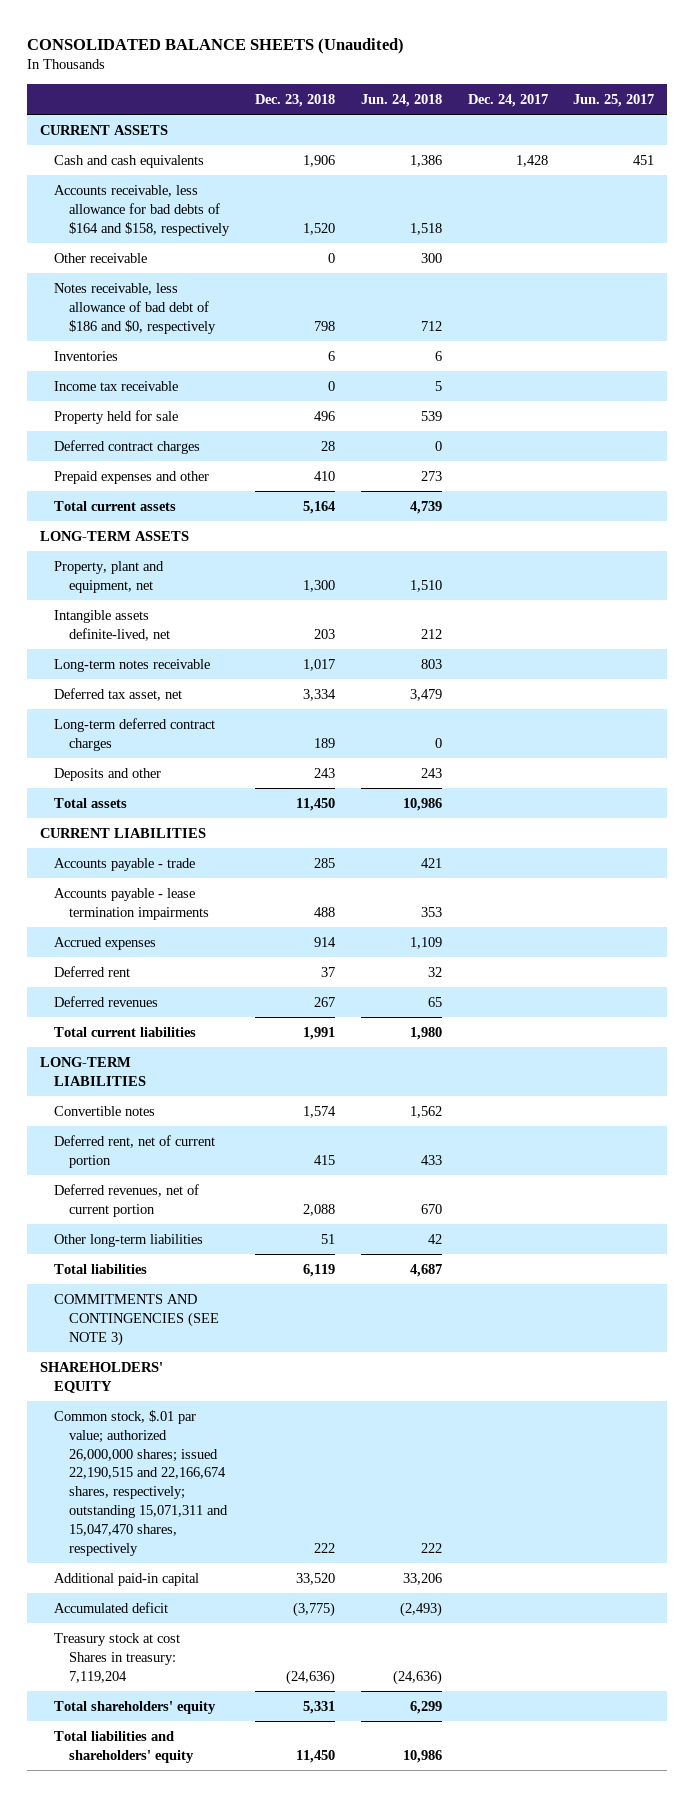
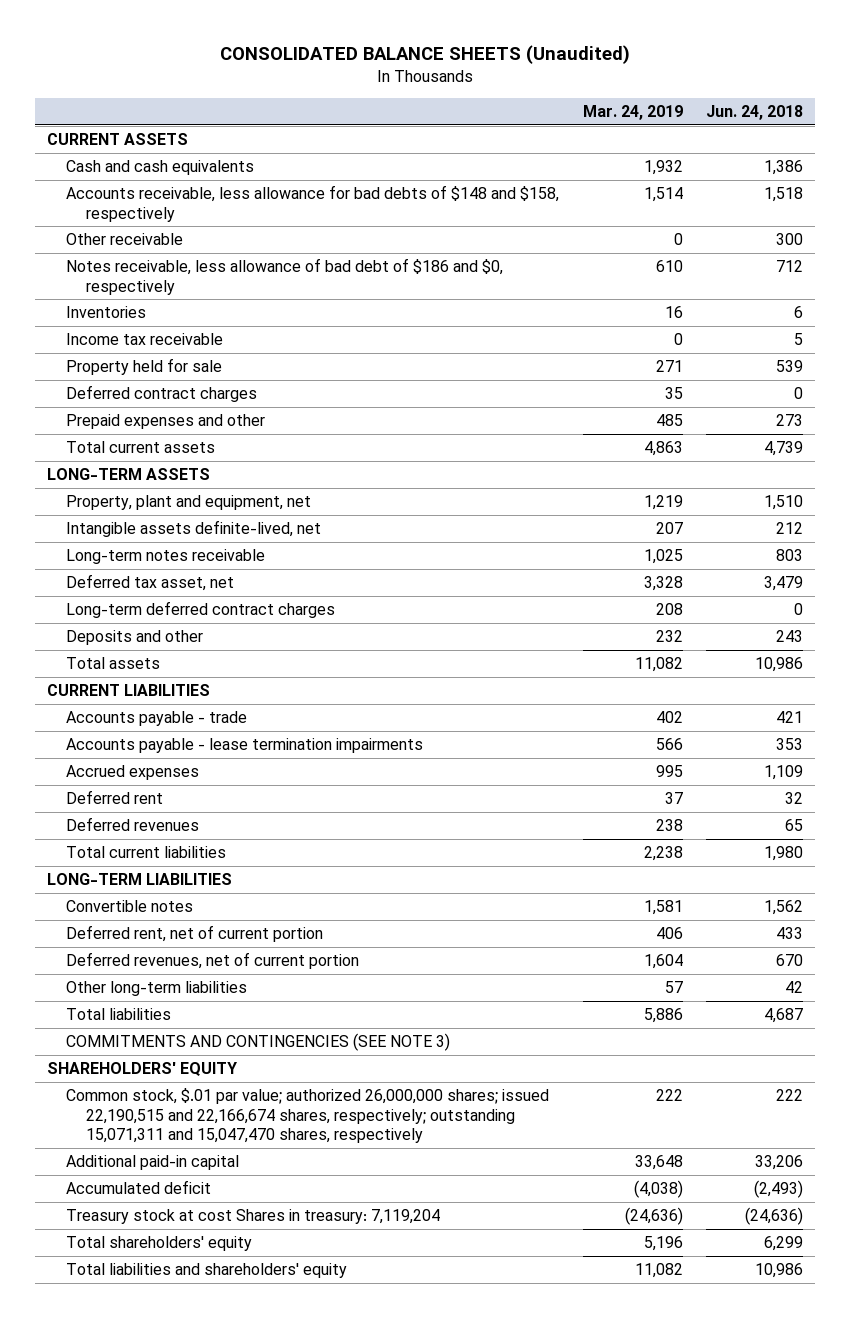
[254,93,335,107] Dec. 23, 2018 -> none
[467,93,548,107] Dec. 24, 2017 -> none
[573,93,655,107] Jun. 25, 2017 -> none
none -> [582,105,683,121] Mar. 24, 2019
[54,184,230,236] Accounts receivable, less allowance for bad debts of $164 and $158, respectively -> [66,185,560,222] Accounts receivable, less allowance for bad debts of $148 and $158, respectively

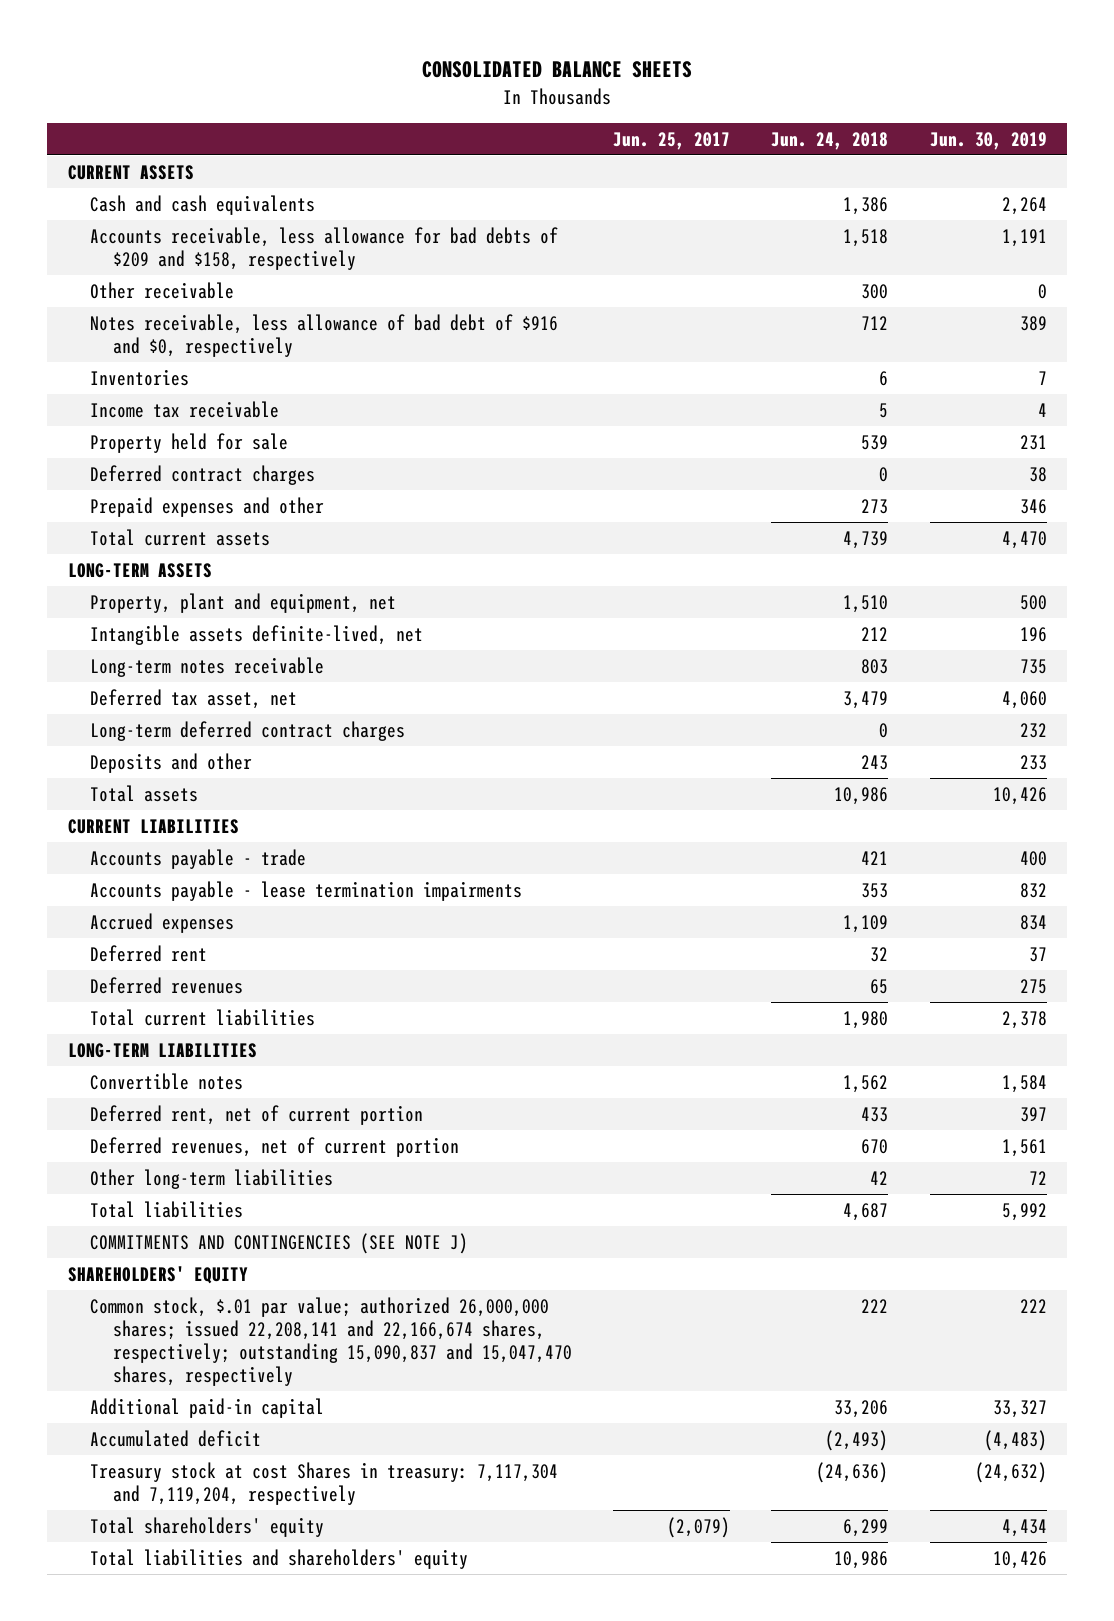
[220,44,631,64] CONSOLIDATED BALANCE SHEETS (Unaudited) -> [422,61,693,79] CONSOLIDATED BALANCE SHEETS
[582,105,683,121] Mar. 24, 2019 -> none
none -> [613,131,731,150] Jun. 25, 2017
none -> [929,131,1047,150] Jun. 30, 2019
[66,185,560,222] Accounts receivable, less allowance for bad debts of $148 and $158, respectively -> [90,226,559,270] Accounts receivable, less allowance for bad debts of $209 and $158, respectively
[66,258,504,295] Notes receivable, less allowance of bad debt of $186 and $0, respectively -> [90,313,559,357] Notes receivable, less allowance of bad debt of $916 and $0, respectively
[66,1033,451,1052] COMMITMENTS AND CONTINGENCIES (SEE NOTE 3) -> [90,1232,469,1254] COMMITMENTS AND CONTINGENCIES (SEE NOTE J)
[66,1088,550,1144] Common stock, $.01 par value; authorized 26,000,000 shares; issued 22,190,515 and 22,166,674 shares, respectively; outstanding 15,071,311 and 15,047,470 shares, respectively -> [90,1296,572,1386] Common stock, $.01 par value; authorized 26,000,000 shares; issued 22,208,141 and 22,166,674 shares, respectively; outstanding 15,090,837 and 15,047,470 shares, respectively
[66,1209,441,1225] Treasury stock at cost Shares in treasury: 7,119,204 -> [90,1461,559,1505] Treasury stock at cost Shares in treasury: 7,117,304 and 7,119,204, respectively

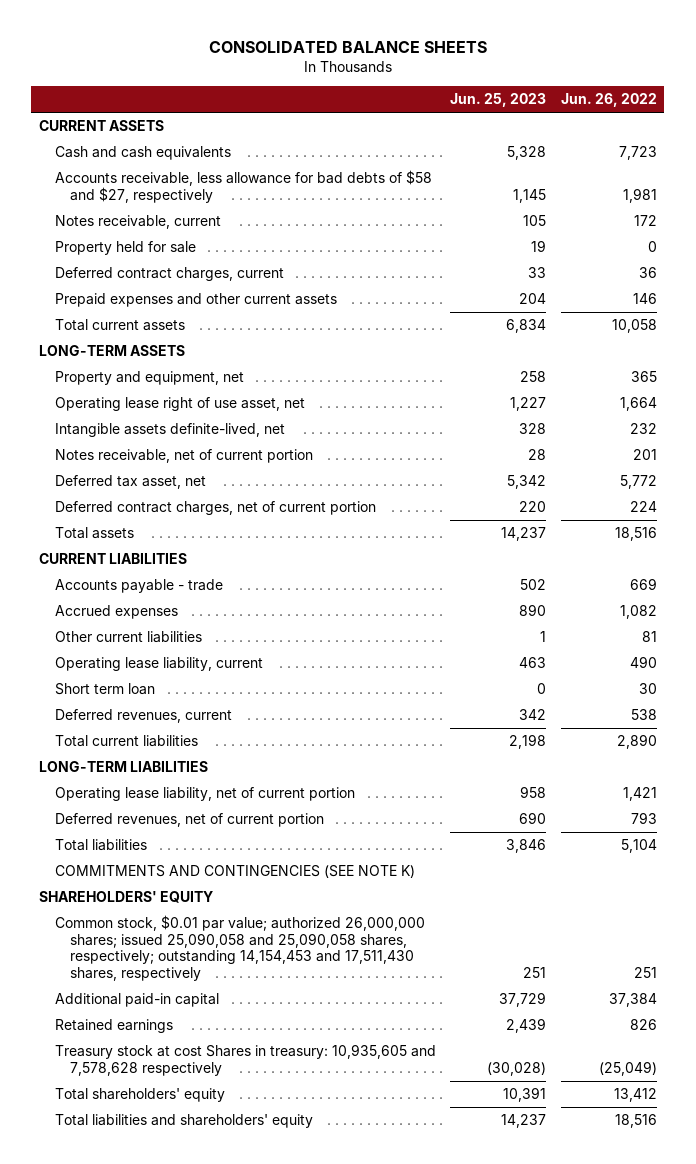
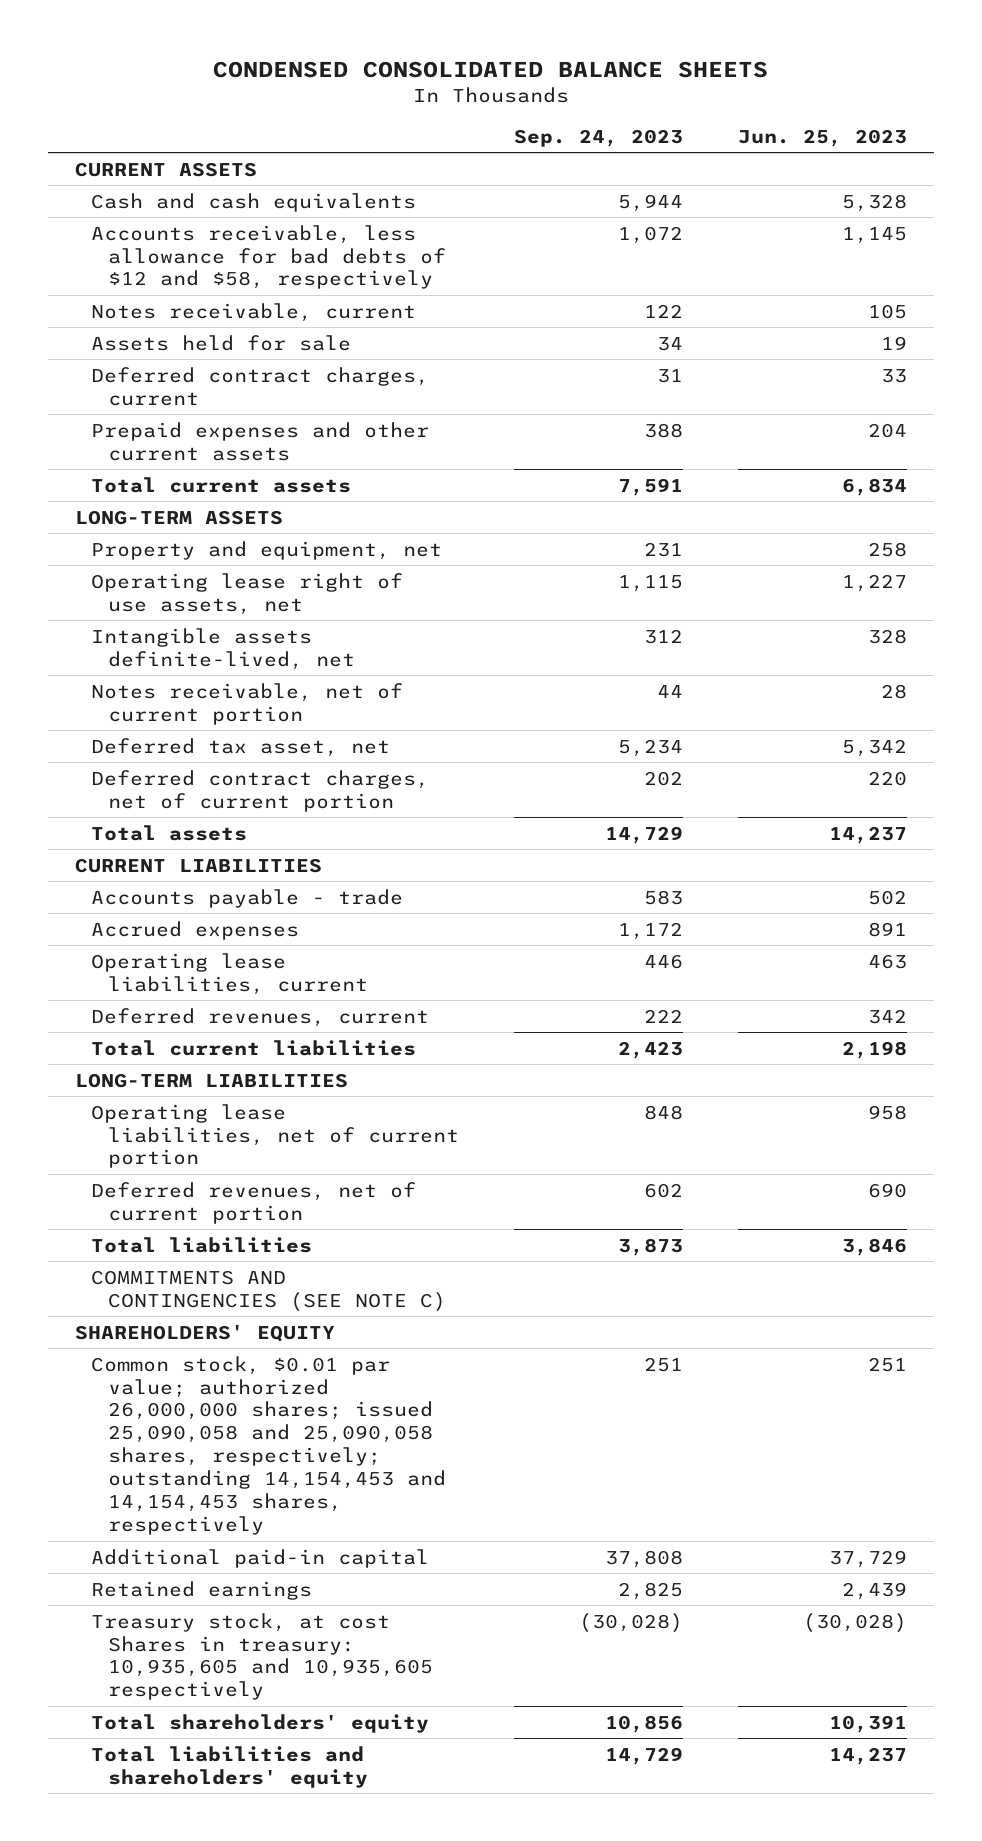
[208,40,487,53] CONSOLIDATED BALANCE SHEETS -> [212,60,768,78] CONDENSED CONSOLIDATED BALANCE SHEETS
[560,92,657,107] Jun. 26, 2022 -> none
none -> [513,128,683,147] Sep. 24, 2023
[54,170,432,203] Accounts receivable, less allowance for bad debts of $58 and $27, respectively -> [91,224,446,290] Accounts receivable, less allowance for bad debts of $12 and $58, respectively
[54,241,196,256] Property held for sale -> [91,334,352,351] Assets held for sale
[54,397,305,412] Operating lease right of use asset, net -> [91,572,404,615] Operating lease right of use assets, net
[54,631,202,644] Other current liabilities -> none
[54,683,155,696] Short term loan -> none
[519,604,547,617] 890 -> [867,921,907,937] 891
[54,657,263,672] Operating lease liability, current -> [91,952,368,995] Operating lease liabilities, current
[54,787,355,802] Operating lease liability, net of current portion -> [91,1103,459,1169] Operating lease liabilities, net of current portion
[54,865,415,879] COMMITMENTS AND CONTINGENCIES (SEE NOTE K) -> [91,1269,446,1312] COMMITMENTS AND CONTINGENCIES (SEE NOTE C)
[54,915,425,982] Common stock, $0.01 par value; authorized 26,000,000 shares; issued 25,090,058 and 25,090,058 shares, respectively; outstanding 14,154,453 and 17,511,430 shares, respectively -> [91,1355,446,1536] Common stock, $0.01 par value; authorized 26,000,000 shares; issued 25,090,058 and 25,090,058 shares, respectively; outstanding 14,154,453 and 14,154,453 shares, respectively
[54,1044,436,1076] Treasury stock at cost Shares in treasury: 10,935,605 and 7,578,628 respectively -> [91,1612,433,1701] Treasury stock, at cost Shares in treasury: 10,935,605 and 10,935,605 respectively

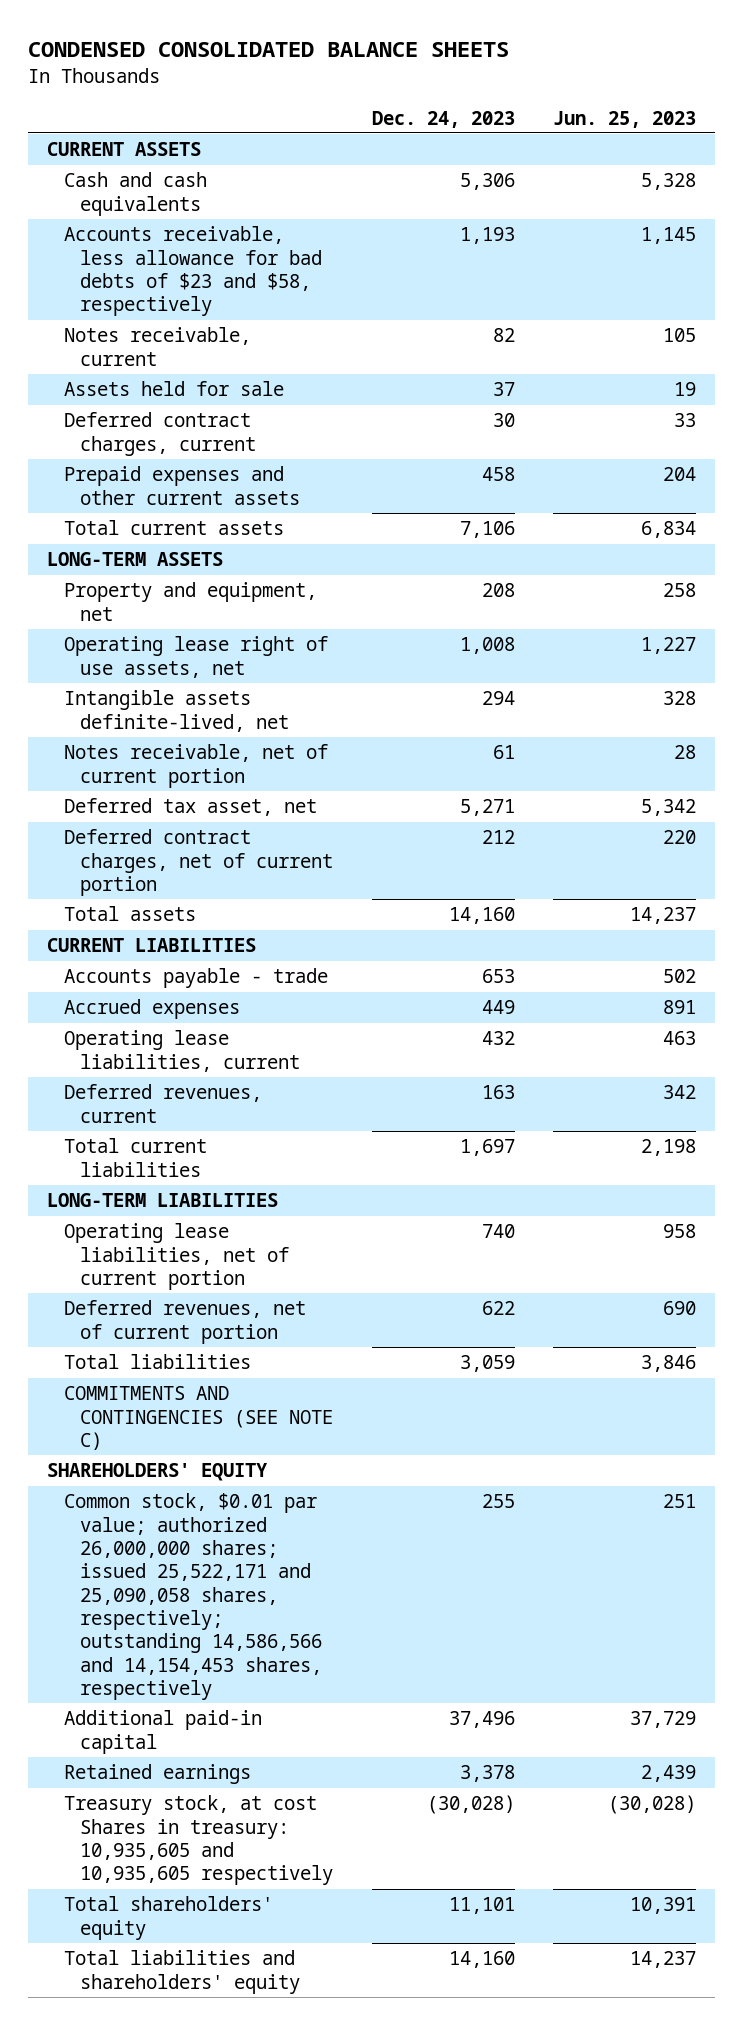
[513,128,683,147] Sep. 24, 2023 -> none
none -> [371,110,515,128] Dec. 24, 2023
[91,224,446,290] Accounts receivable, less allowance for bad debts of $12 and $58, respectively -> [63,226,323,317] Accounts receivable, less allowance for bad debts of $23 and $58, respectively
[91,1355,446,1536] Common stock, $0.01 par value; authorized 26,000,000 shares; issued 25,090,058 and 25,090,058 shares, respectively; outstanding 14,154,453 and 14,154,453 shares, respectively -> [63,1493,323,1701] Common stock, $0.01 par value; authorized 26,000,000 shares; issued 25,522,171 and 25,090,058 shares, respectively; outstanding 14,586,566 and 14,154,453 shares, respectively

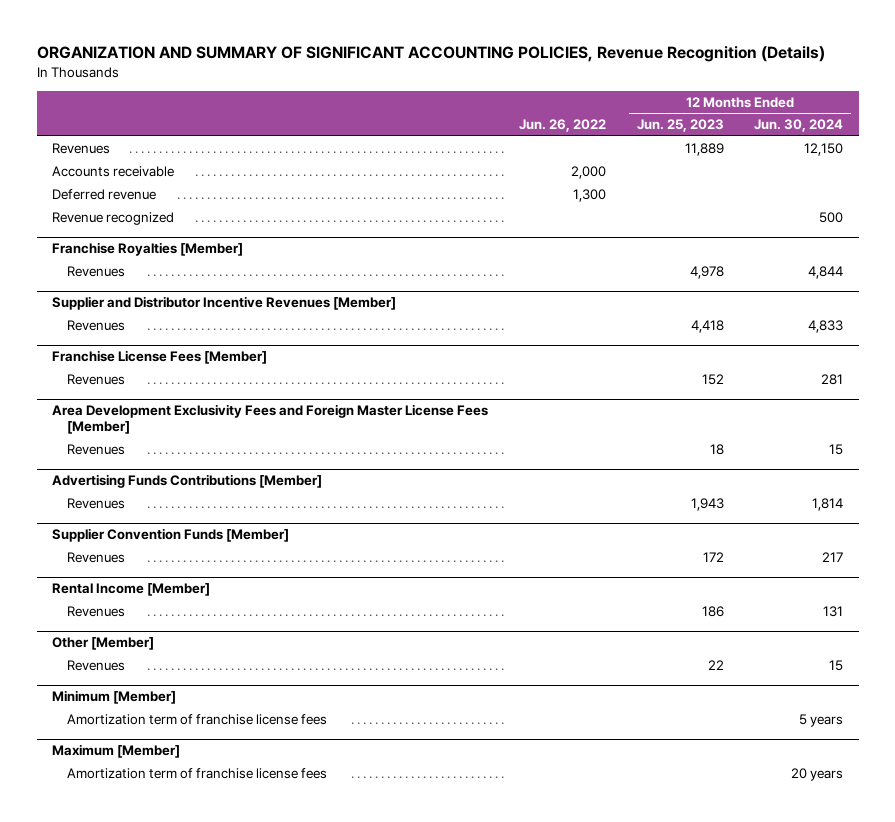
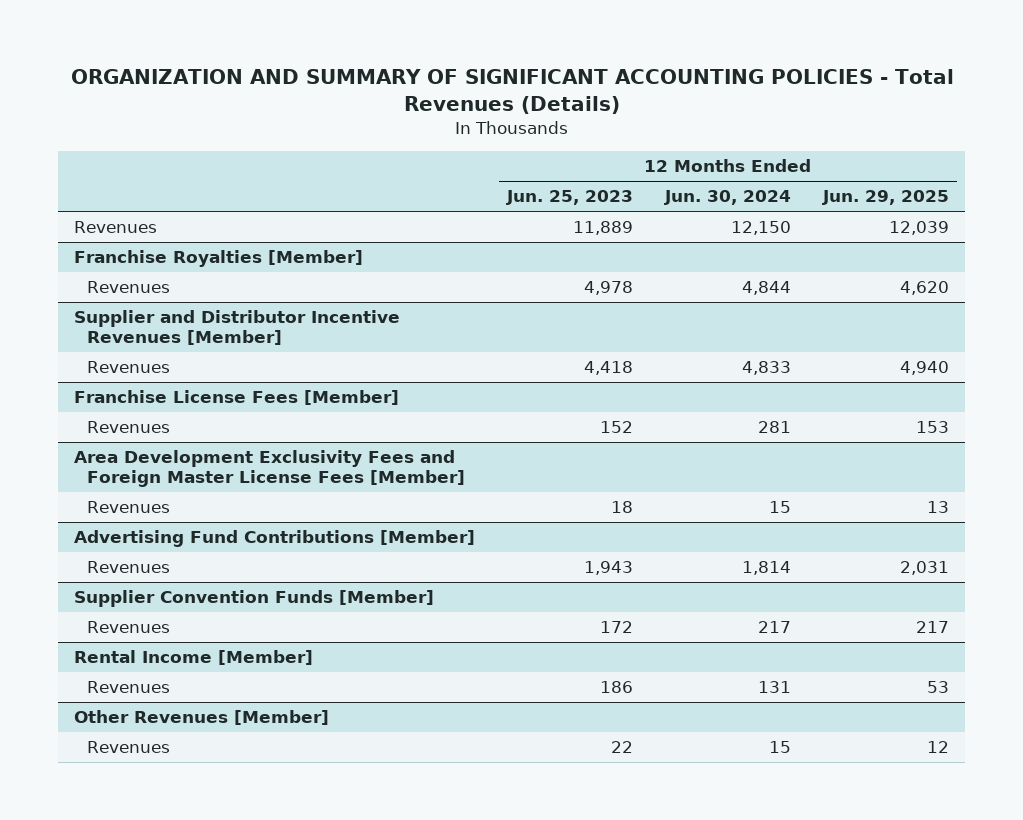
[36,46,825,63] ORGANIZATION AND SUMMARY OF SIGNIFICANT ACCOUNTING POLICIES, Revenue Recognition (Details) -> [70,69,954,114] ORGANIZATION AND SUMMARY OF SIGNIFICANT ACCOUNTING POLICIES - Total Revenues (Details)
[518,119,606,133] Jun. 26, 2022 -> none
none -> [822,190,950,206] Jun. 29, 2025
[52,166,175,178] Accounts receivable -> none
[52,189,157,201] Deferred revenue -> none
[52,212,175,226] Revenue recognized -> none
[52,474,323,489] Advertising Funds Contributions [Member] -> [74,530,476,548] Advertising Fund Contributions [Member]
[52,637,155,651] Other [Member] -> [74,710,330,726] Other Revenues [Member]
[52,690,177,705] Minimum [Member] -> none
[66,714,327,726] Amortization term of franchise license fees -> none
[52,744,181,759] Maximum [Member] -> none
[66,768,327,780] Amortization term of franchise license fees -> none

